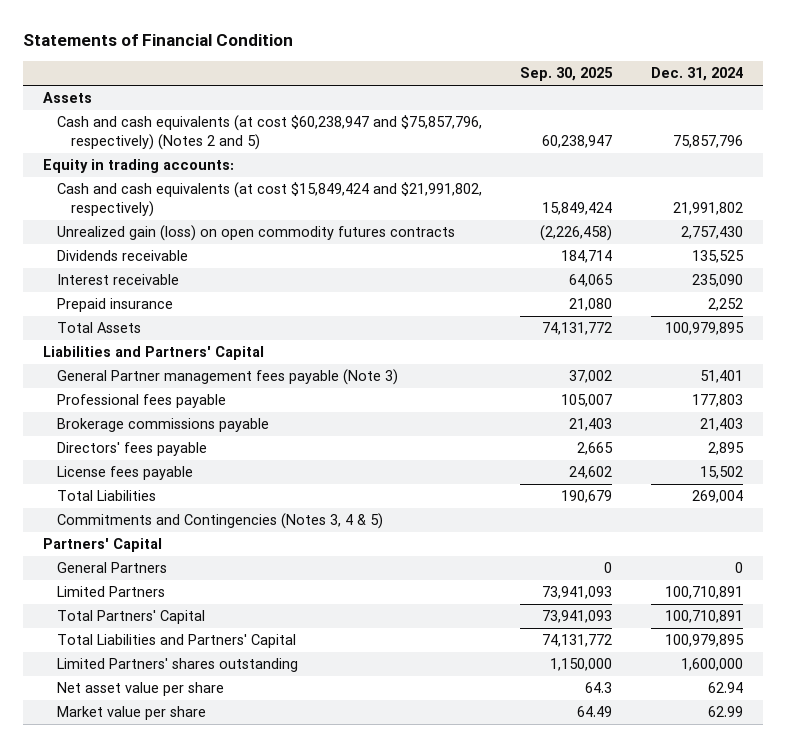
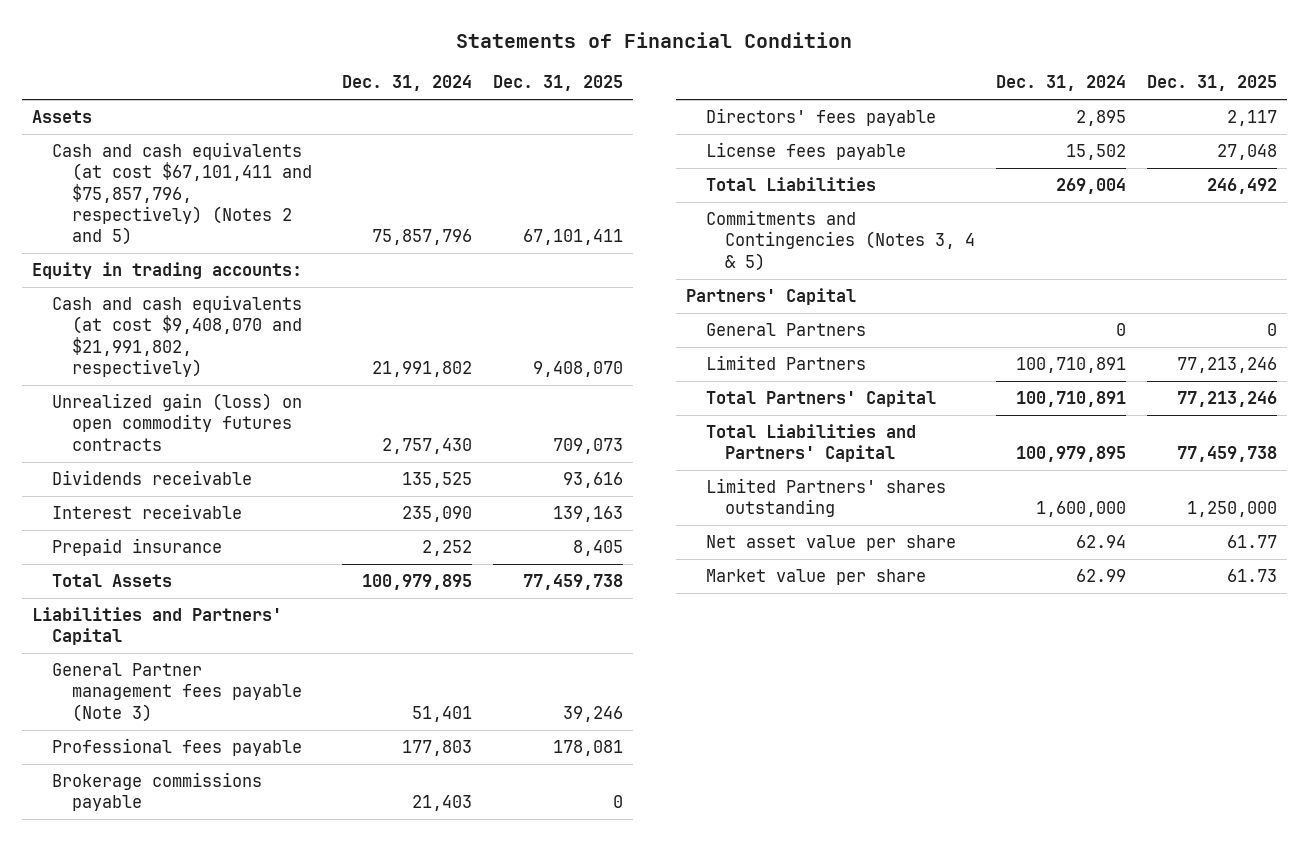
[520,67,614,82] Sep. 30, 2025 -> none
none -> [492,75,623,92] Dec. 31, 2025
[56,115,482,151] Cash and cash equivalents (at cost $60,238,947 and $75,857,796, respectively) (Notes 2 and 5) -> [51,142,312,246] Cash and cash equivalents (at cost $67,101,411 and $75,857,796, respectively) (Notes 2 and 5)
[56,182,482,218] Cash and cash equivalents (at cost $15,849,424 and $21,991,802, respectively) -> [51,295,302,377] Cash and cash equivalents (at cost $9,408,070 and $21,991,802, respectively)

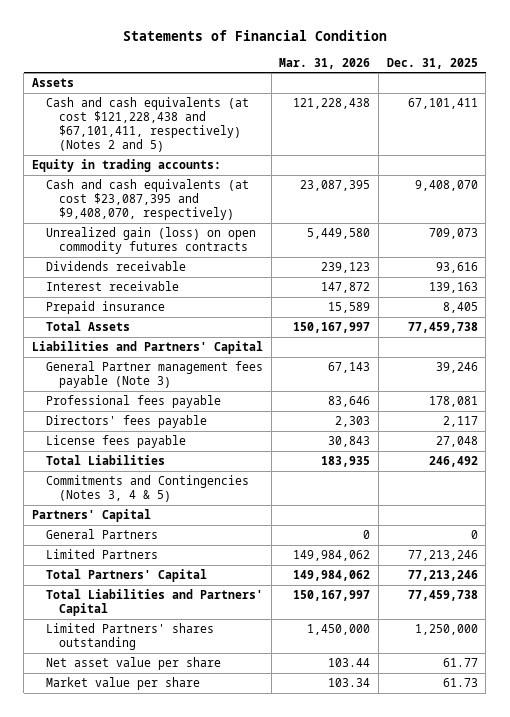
[342,75,473,92] Dec. 31, 2024 -> none
none -> [279,57,371,69] Mar. 31, 2026
[51,142,312,246] Cash and cash equivalents (at cost $67,101,411 and $75,857,796, respectively) (Notes 2 and 5) -> [45,96,249,153] Cash and cash equivalents (at cost $121,228,438 and $67,101,411, respectively) (Notes 2 and 5)
[51,295,302,377] Cash and cash equivalents (at cost $9,408,070 and $21,991,802, respectively) -> [45,178,249,221] Cash and cash equivalents (at cost $23,087,395 and $9,408,070, respectively)
[51,772,262,812] Brokerage commissions payable -> none

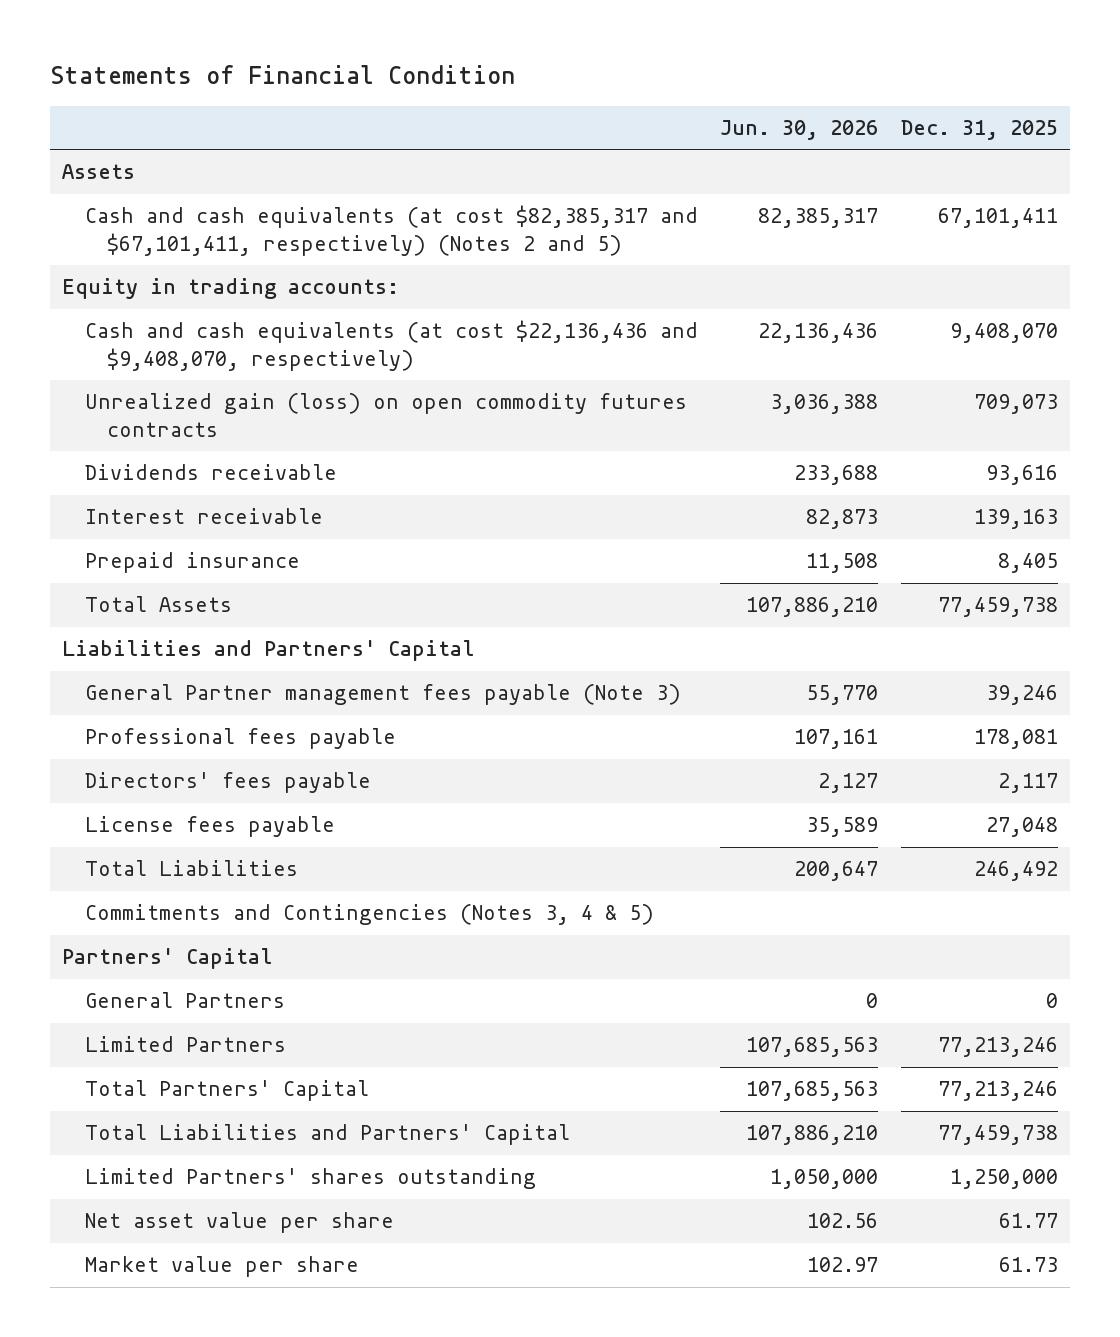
[279,57,371,69] Mar. 31, 2026 -> none
none -> [720,119,879,140] Jun. 30, 2026
[45,96,249,153] Cash and cash equivalents (at cost $121,228,438 and $67,101,411, respectively) (Notes 2 and 5) -> [84,205,698,256] Cash and cash equivalents (at cost $82,385,317 and $67,101,411, respectively) (Notes 2 and 5)
[45,178,249,221] Cash and cash equivalents (at cost $23,087,395 and $9,408,070, respectively) -> [84,320,698,371] Cash and cash equivalents (at cost $22,136,436 and $9,408,070, respectively)

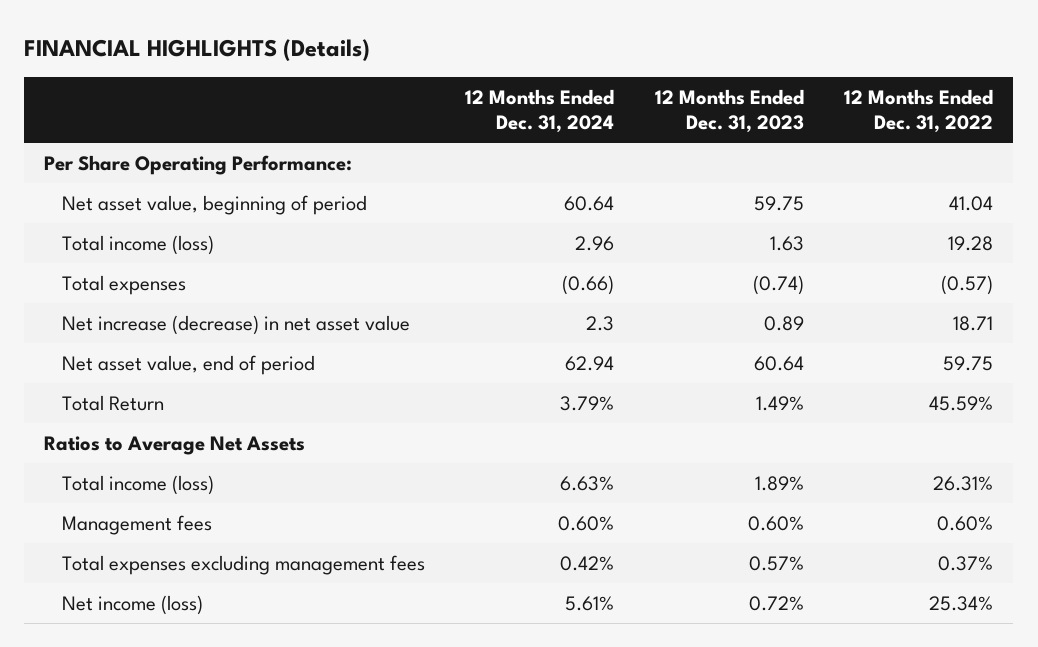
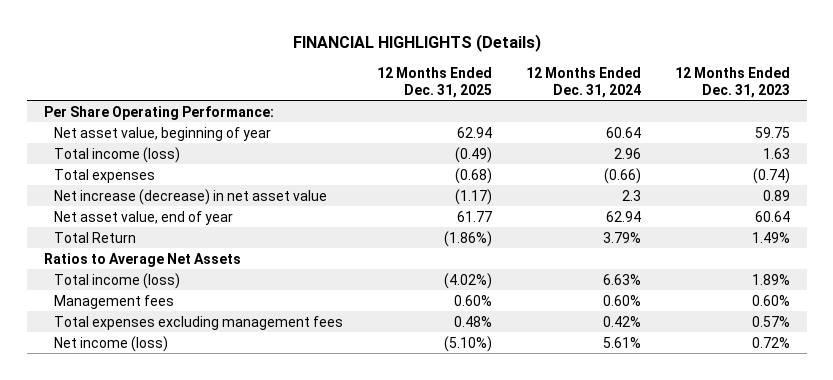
[844,88,994,133] 12 Months Ended Dec. 31, 2022 -> none
none -> [376,66,492,98] 12 Months Ended Dec. 31, 2025
[61,194,367,215] Net asset value, beginning of period -> [54,126,272,141] Net asset value, beginning of year
[61,354,315,375] Net asset value, end of period -> [54,210,234,225] Net asset value, end of year

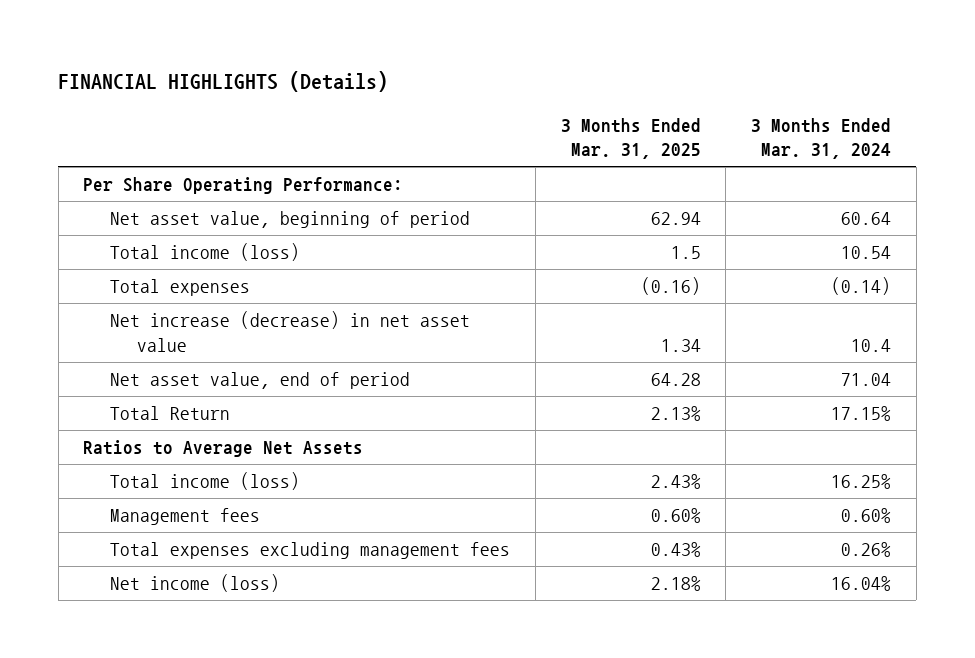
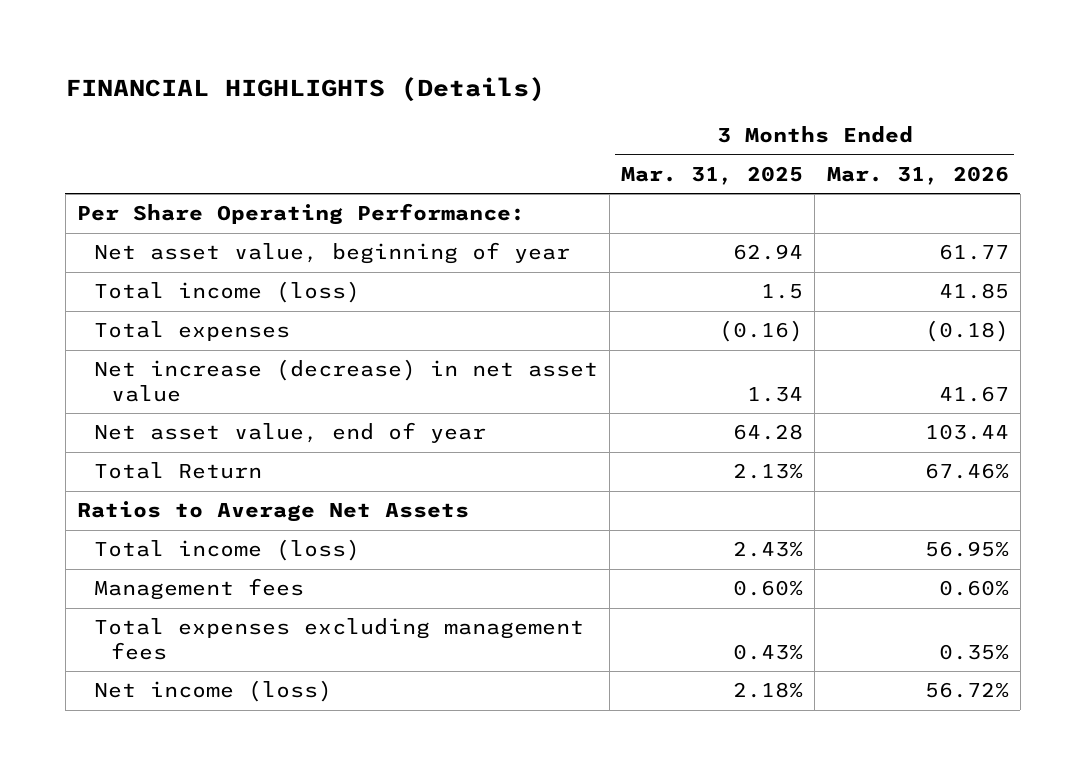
[751,117,892,160] 3 Months Ended Mar. 31, 2024 -> none
none -> [826,165,1009,185] Mar. 31, 2026
[110,211,471,229] Net asset value, beginning of period -> [93,242,570,265] Net asset value, beginning of year
[110,372,411,390] Net asset value, end of period -> [93,422,486,444] Net asset value, end of year

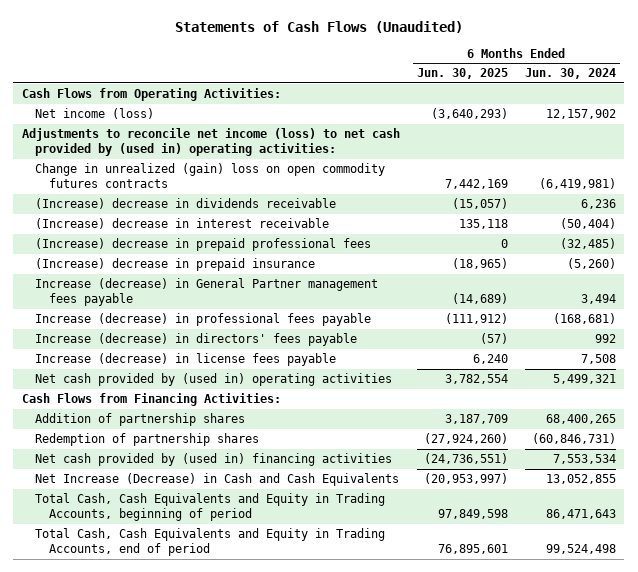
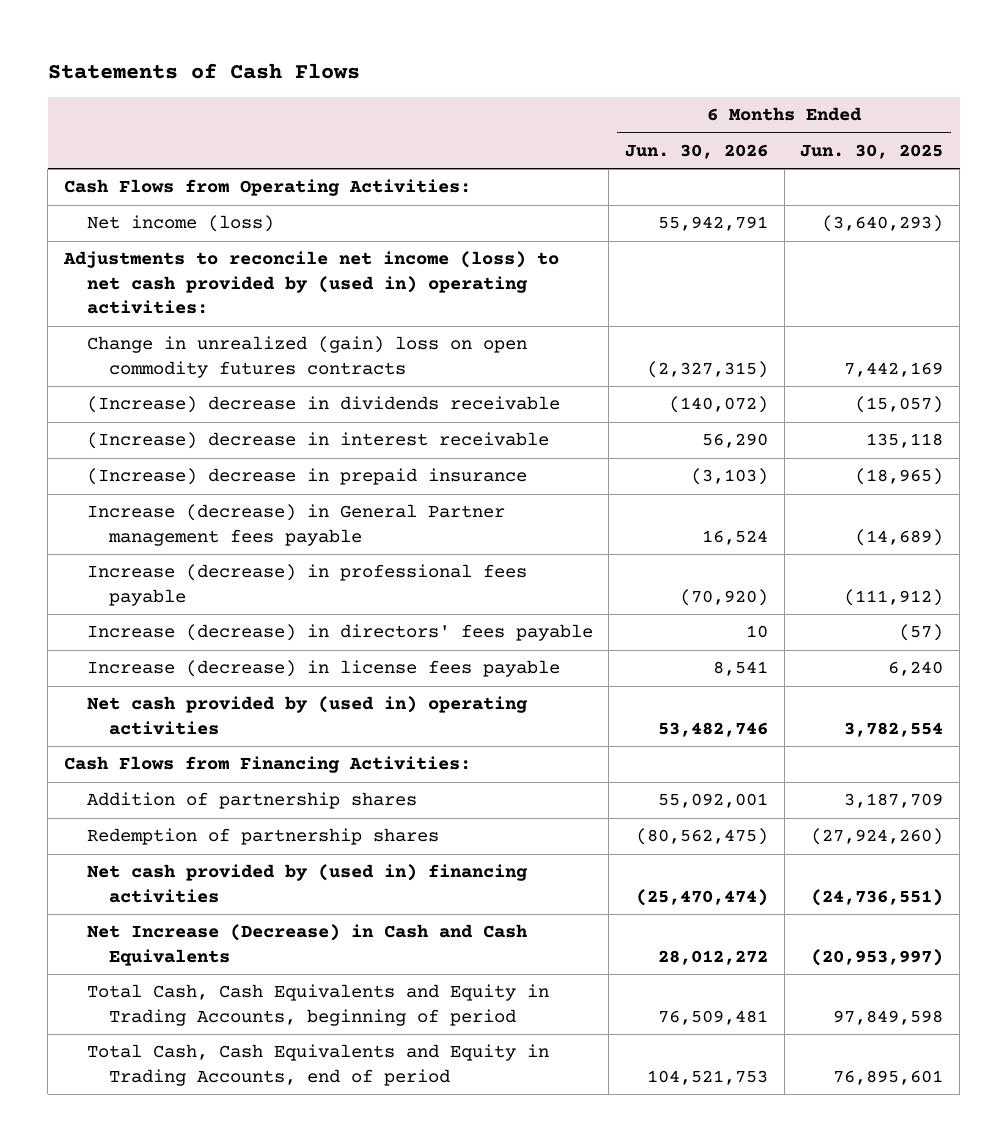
[174,20,463,33] Statements of Cash Flows (Unaudited) -> [47,62,360,79] Statements of Cash Flows
[524,68,616,80] Jun. 30, 2024 -> none
none -> [625,144,769,160] Jun. 30, 2026
[35,238,372,252] (Increase) decrease in prepaid professional fees -> none

